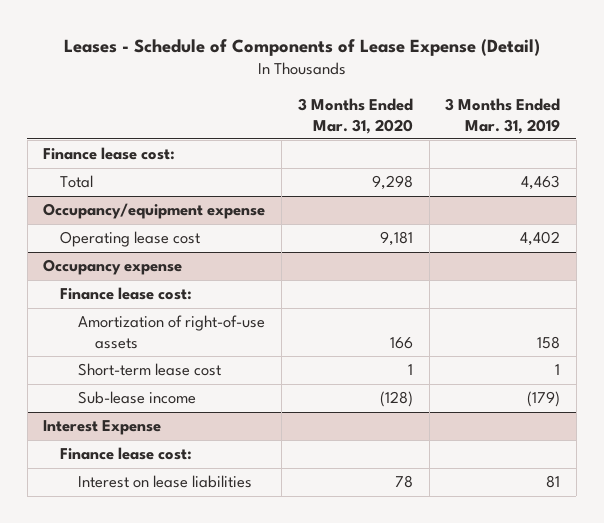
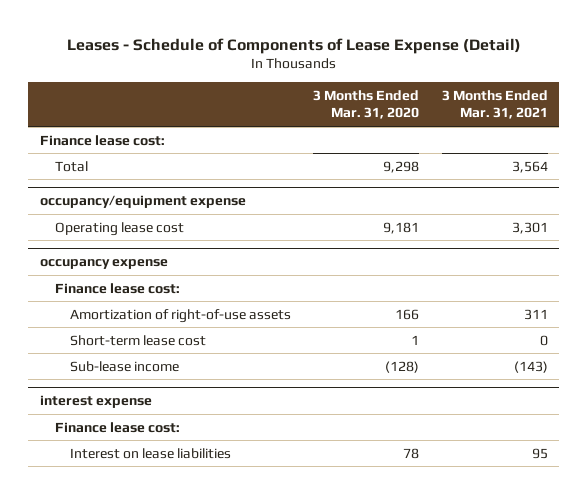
[445,97,561,134] 3 Months Ended Mar. 31, 2019 -> none
none -> [441,89,548,120] 3 Months Ended Mar. 31, 2021
[43,203,266,220] Occupancy/equipment expense -> [39,195,246,209] occupancy/equipment expense
[43,259,183,276] Occupancy expense -> [39,259,168,270] occupancy expense
[43,420,162,436] Interest Expense -> [39,395,152,409] interest expense

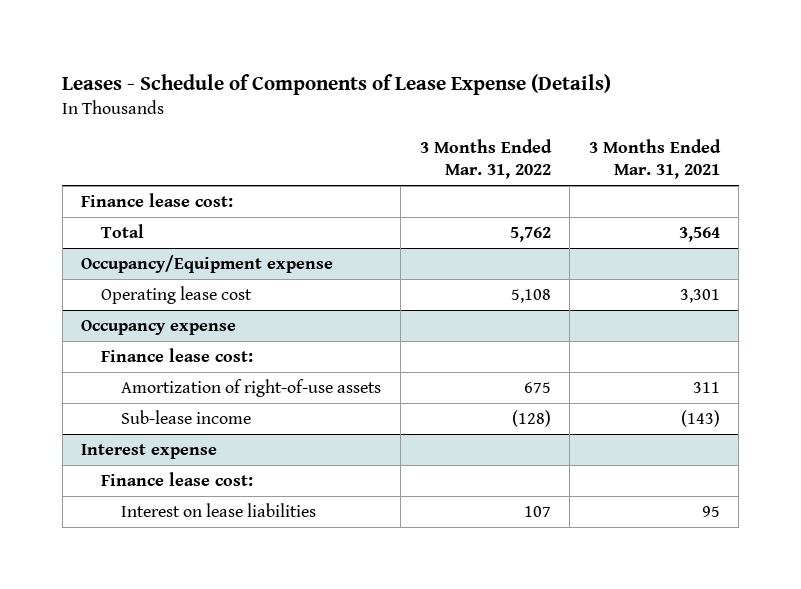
[66,37,521,54] Leases - Schedule of Components of Lease Expense (Detail) -> [62,73,612,95] Leases - Schedule of Components of Lease Expense (Details)
[313,89,420,120] 3 Months Ended Mar. 31, 2020 -> none
none -> [419,138,552,180] 3 Months Ended Mar. 31, 2022
[39,195,246,209] occupancy/equipment expense -> [81,255,334,274] Occupancy/Equipment expense
[39,259,168,270] occupancy expense -> [81,320,237,336] Occupancy expense
[69,334,206,346] Short-term lease cost -> none
[39,395,152,409] interest expense -> [81,444,218,460] Interest expense

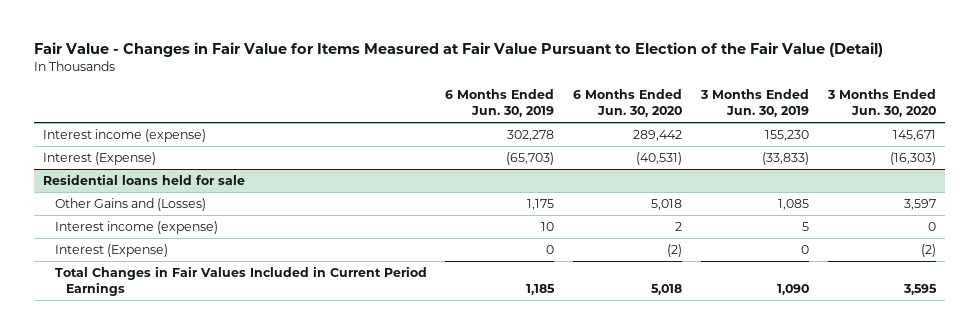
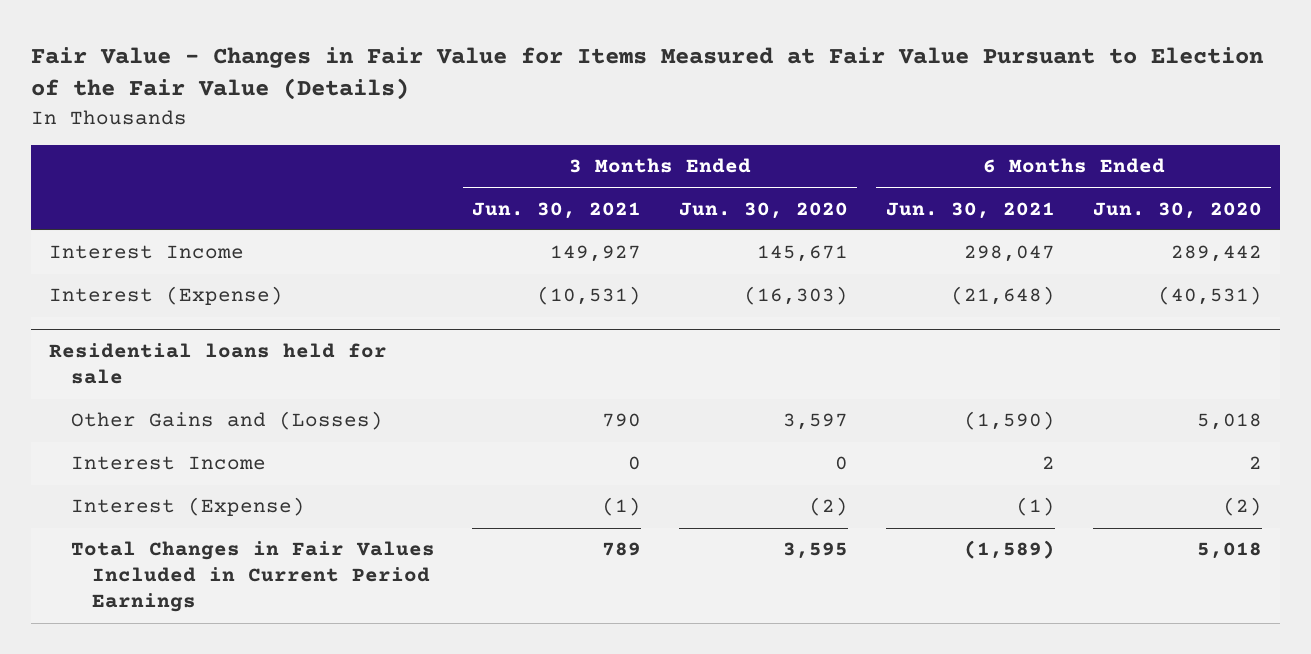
[33,41,883,57] Fair Value - Changes in Fair Value for Items Measured at Fair Value Pursuant to Election of the Fair Value (Detail) -> [30,47,1264,101] Fair Value - Changes in Fair Value for Items Measured at Fair Value Pursuant to Election of the Fair Value (Details)
[445,88,555,118] 6 Months Ended Jun. 30, 2019 -> none
[699,88,809,118] 3 Months Ended Jun. 30, 2019 -> none
none -> [472,201,642,219] Jun. 30, 2021
none -> [885,201,1055,219] Jun. 30, 2021
[43,128,207,142] Interest income (expense) -> [49,245,245,260] Interest Income
[54,220,218,234] Interest income (expense) -> [70,456,266,471] Interest Income

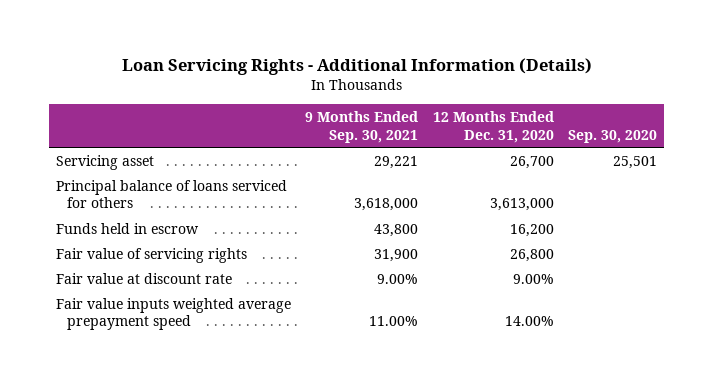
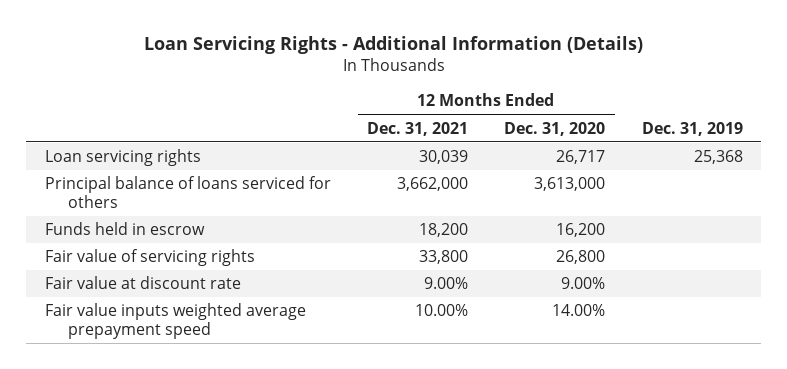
[305,110,419,143] 9 Months Ended Sep. 30, 2021 -> none
[568,129,658,143] Sep. 30, 2020 -> none
none -> [367,121,469,136] Dec. 31, 2021
none -> [641,121,743,136] Dec. 31, 2019
[56,154,155,170] Servicing asset -> [44,149,201,167] Loan servicing rights
[509,155,554,169] 26,700 -> [556,150,606,165] 26,717

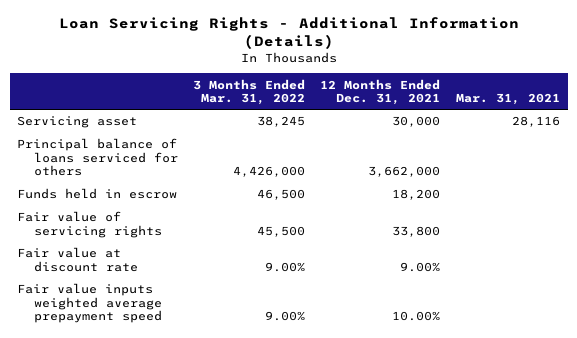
[504,121,606,136] Dec. 31, 2020 -> none
[641,121,743,136] Dec. 31, 2019 -> none
none -> [193,78,306,106] 3 Months Ended Mar. 31, 2022
none -> [455,93,560,106] Mar. 31, 2021
[44,149,201,167] Loan servicing rights -> [17,116,138,129] Servicing asset
[419,150,469,165] 30,039 -> [392,116,441,128] 30,000

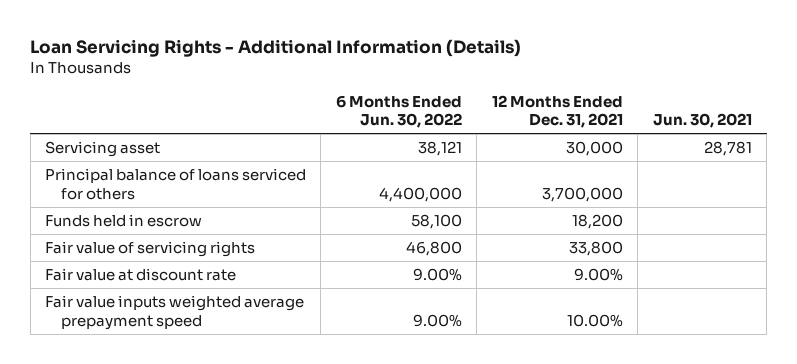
[193,78,306,106] 3 Months Ended Mar. 31, 2022 -> none
[455,93,560,106] Mar. 31, 2021 -> none
none -> [335,94,462,129] 6 Months Ended Jun. 30, 2022
none -> [652,113,752,129] Jun. 30, 2021
[368,166,441,178] 3,662,000 -> [541,186,623,202] 3,700,000

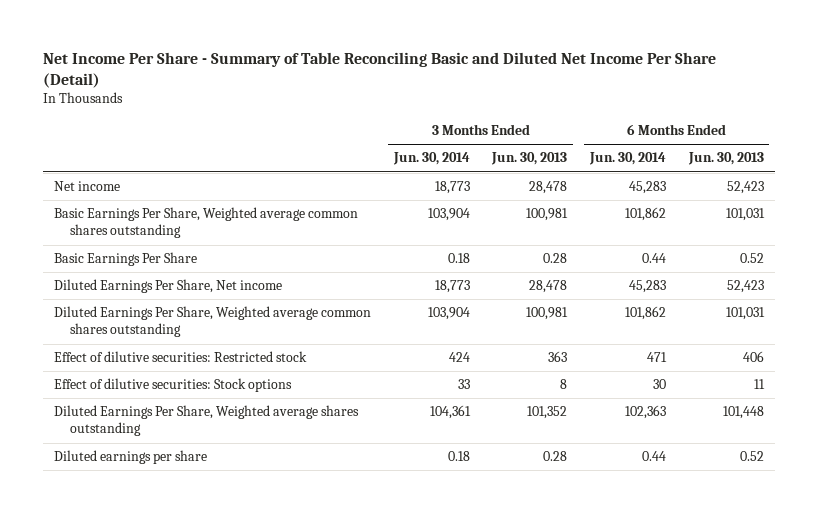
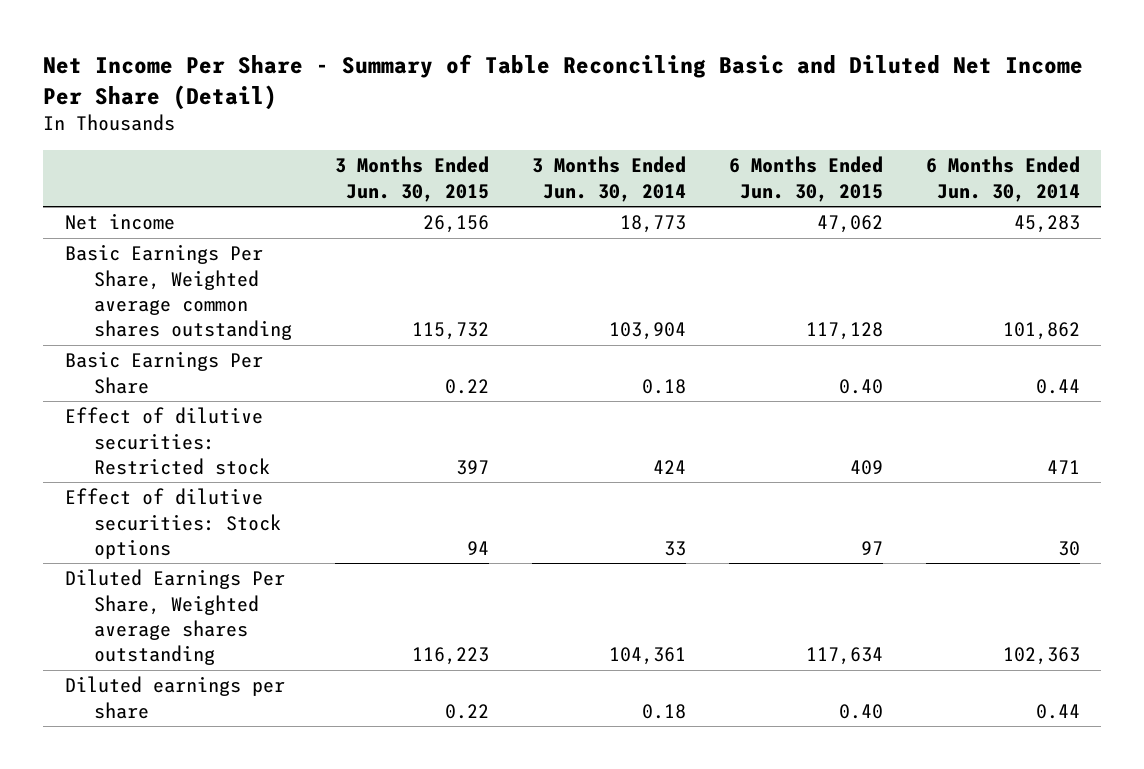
[491,152,568,166] Jun. 30, 2013 -> none
[687,152,764,166] Jun. 30, 2013 -> none
none -> [334,156,489,202] 3 Months Ended Jun. 30, 2015
none -> [728,156,883,202] 6 Months Ended Jun. 30, 2015
[53,279,282,294] Diluted Earnings Per Share, Net income -> none
[53,306,371,338] Diluted Earnings Per Share, Weighted average common shares outstanding -> none

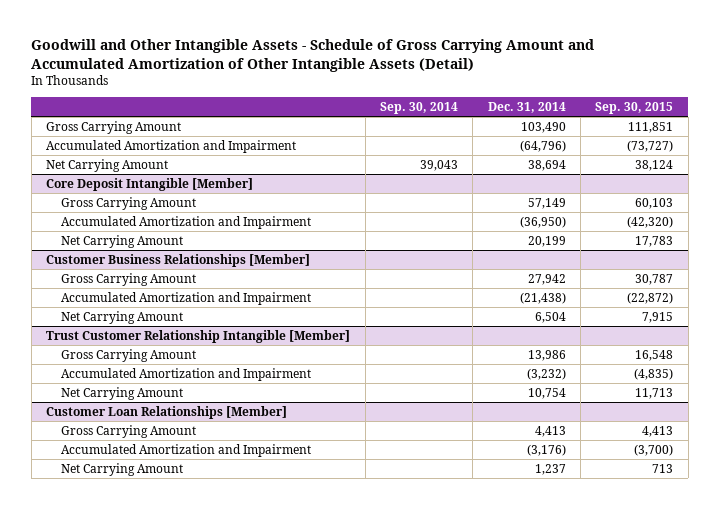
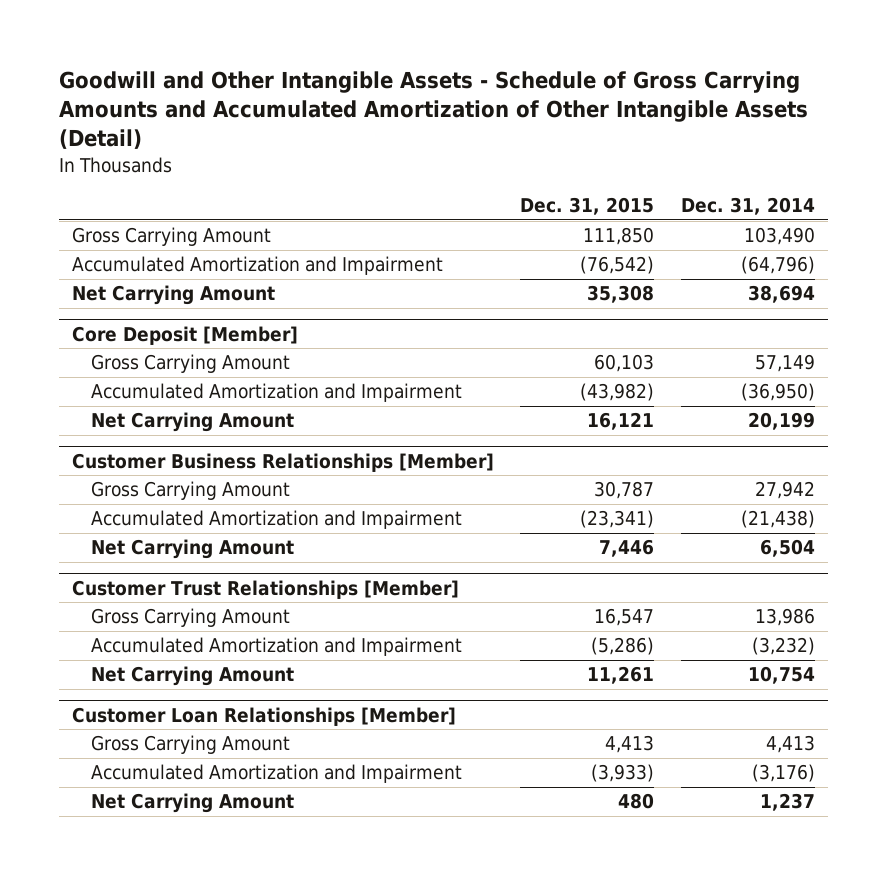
[31,39,595,73] Goodwill and Other Intangible Assets - Schedule of Gross Carrying Amount and Accumulated Amortization of Other Intangible Assets (Detail) -> [58,70,808,150] Goodwill and Other Intangible Assets - Schedule of Gross Carrying Amounts and Accumulated Amortization of Other Intangible Assets (Detail)
[379,102,458,115] Sep. 30, 2014 -> none
[595,102,674,115] Sep. 30, 2015 -> none
none -> [520,197,655,216] Dec. 31, 2015
[46,177,254,191] Core Deposit Intangible [Member] -> [71,325,298,345] Core Deposit [Member]
[46,329,351,343] Trust Customer Relationship Intangible [Member] -> [71,579,459,599] Customer Trust Relationships [Member]

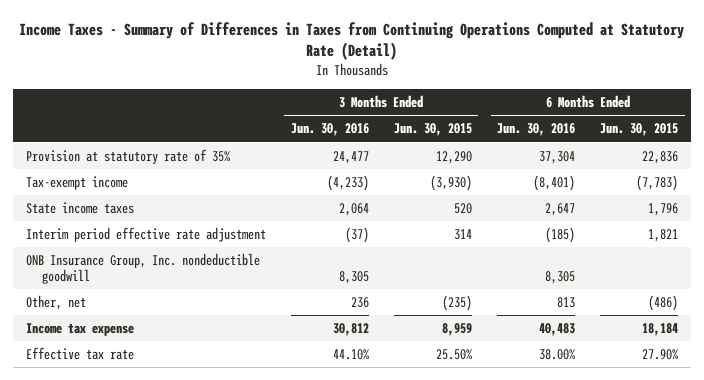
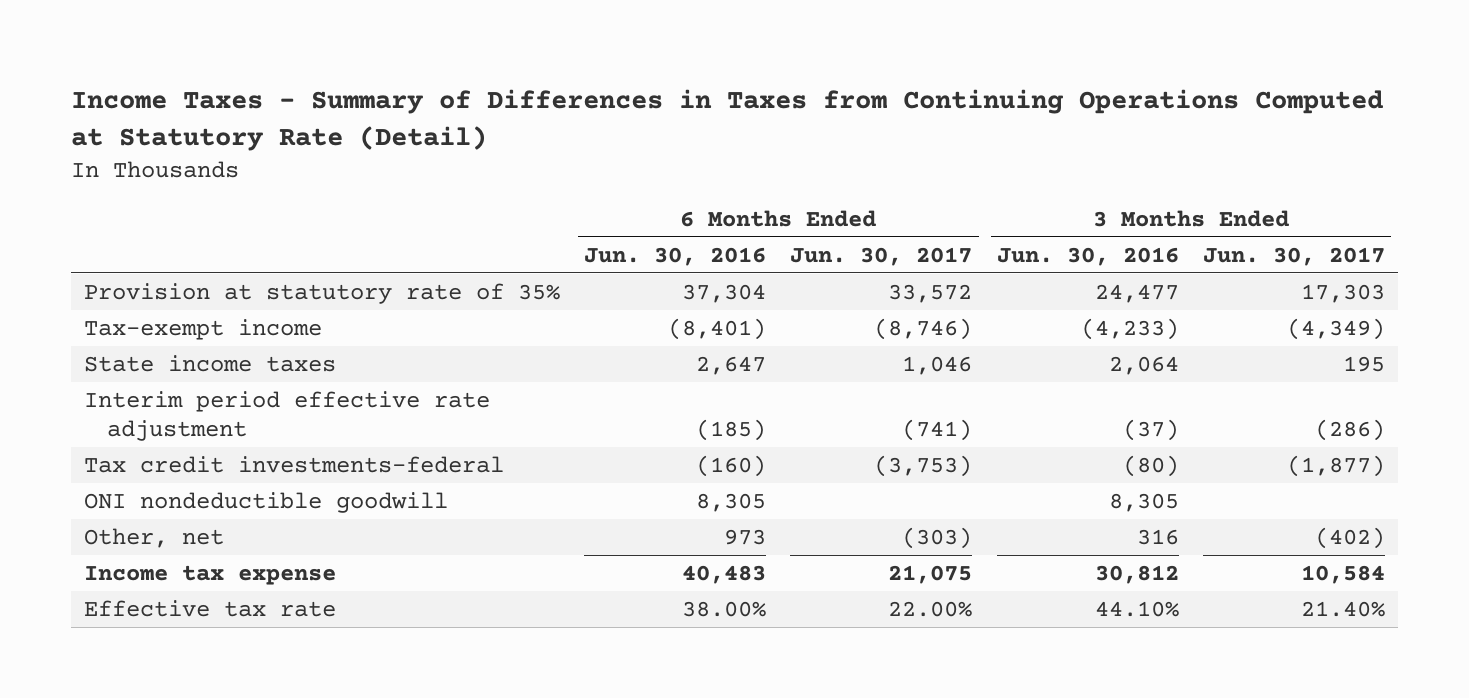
[394,123,473,137] Jun. 30, 2015 -> none
[600,123,679,137] Jun. 30, 2015 -> none
none -> [790,246,973,266] Jun. 30, 2017
none -> [1203,246,1386,266] Jun. 30, 2017
none -> [83,455,504,473] Tax credit investments-federal
[25,253,260,285] ONB Insurance Group, Inc. nondeductible goodwill -> [83,491,448,513] ONI nondeductible goodwill
[350,297,369,309] 236 -> [1136,528,1179,545] 316
[557,297,576,309] 813 -> [723,528,766,545] 973

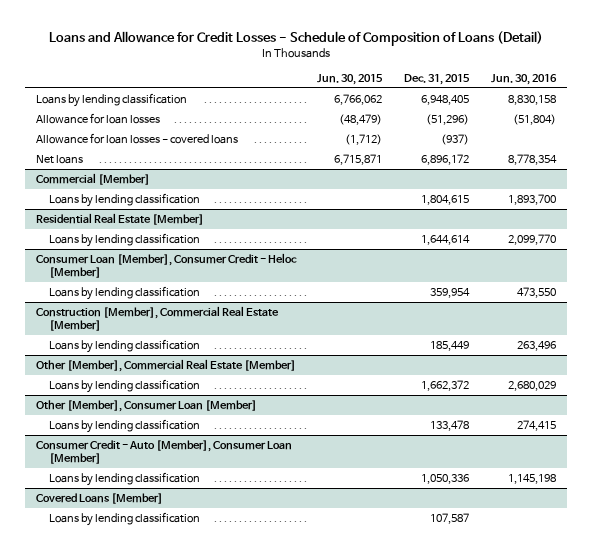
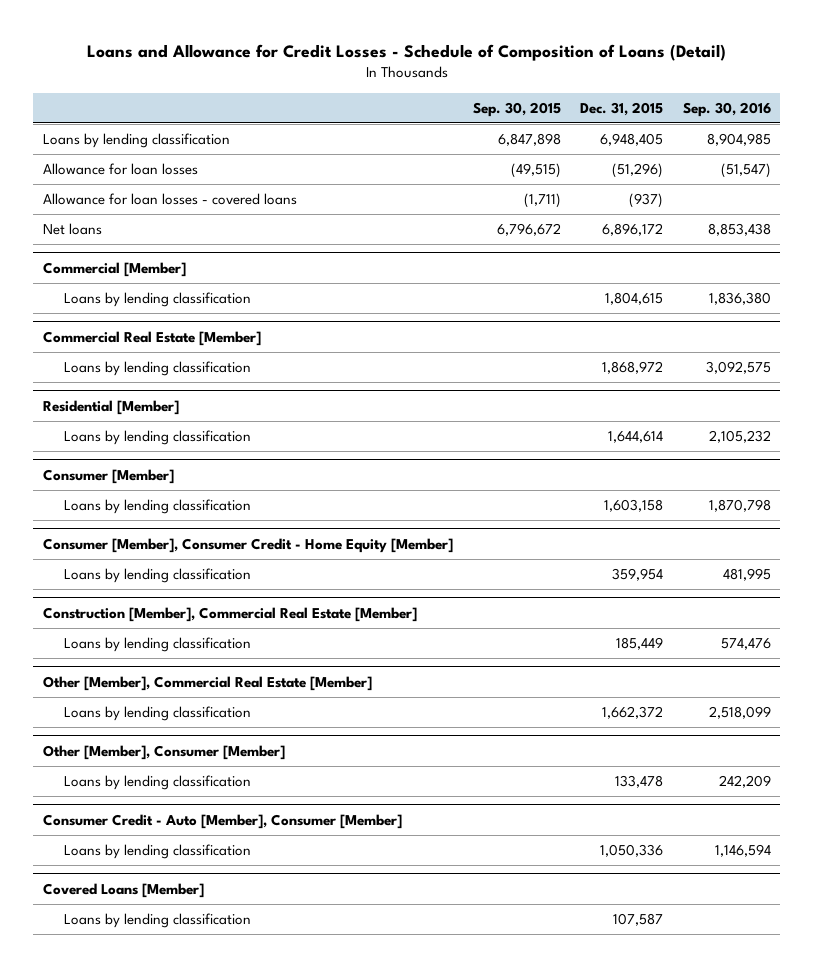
[317,74,384,86] Jun. 30, 2015 -> none
[491,74,558,86] Jun. 30, 2016 -> none
none -> [472,101,561,117] Sep. 30, 2015
none -> [682,101,771,117] Sep. 30, 2016
none -> [43,330,262,346] Commercial Real Estate [Member]
none -> [63,360,251,376] Loans by lending classification
[35,212,204,225] Residential Real Estate [Member] -> [43,399,180,415] Residential [Member]
[35,252,297,279] Consumer Loan [Member], Consumer Credit - Heloc [Member] -> none
none -> [43,468,175,484] Consumer [Member]
none -> [63,498,251,514] Loans by lending classification
none -> [43,537,454,553] Consumer [Member], Consumer Credit - Home Equity [Member]
[35,399,257,412] Other [Member], Consumer Loan [Member] -> [43,744,286,760] Other [Member], Consumer [Member]
[35,439,292,465] Consumer Credit - Auto [Member], Consumer Loan [Member] -> [43,813,403,829] Consumer Credit - Auto [Member], Consumer [Member]

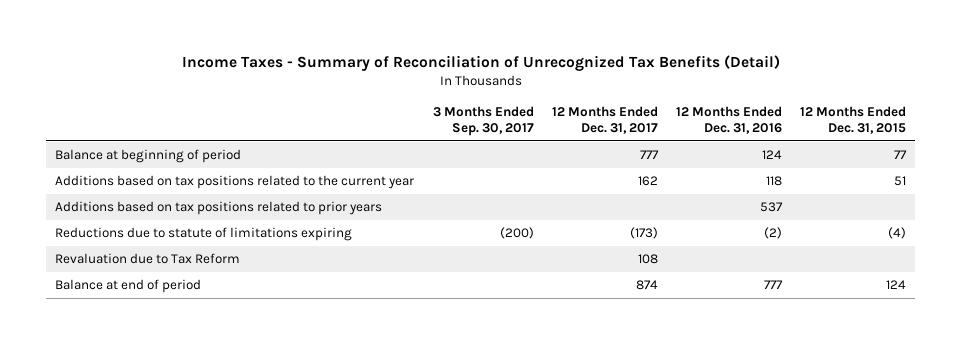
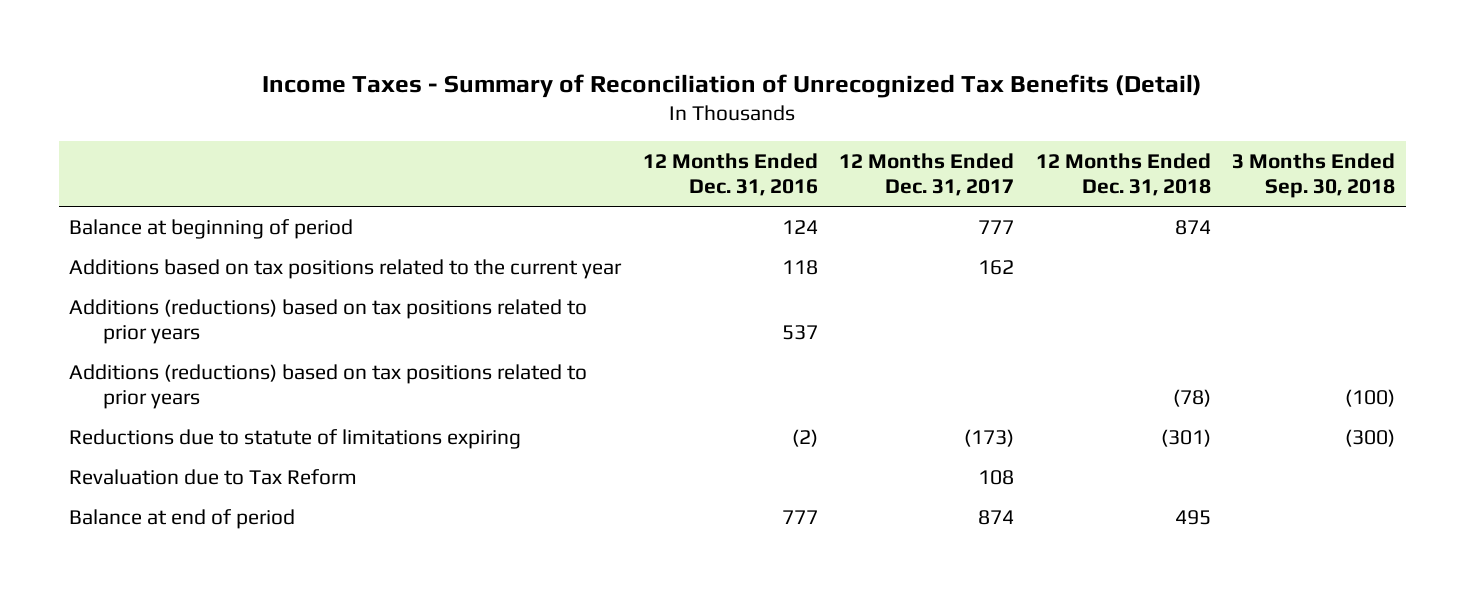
[432,105,534,137] 3 Months Ended Sep. 30, 2017 -> none
[800,105,907,135] 12 Months Ended Dec. 31, 2015 -> none
none -> [1035,153,1211,197] 12 Months Ended Dec. 31, 2018
none -> [1232,153,1396,199] 3 Months Ended Sep. 30, 2018
[55,201,383,216] Additions based on tax positions related to prior years -> [69,298,588,344] Additions (reductions) based on tax positions related to prior years
none -> [69,363,588,409] Additions (reductions) based on tax positions related to prior years

